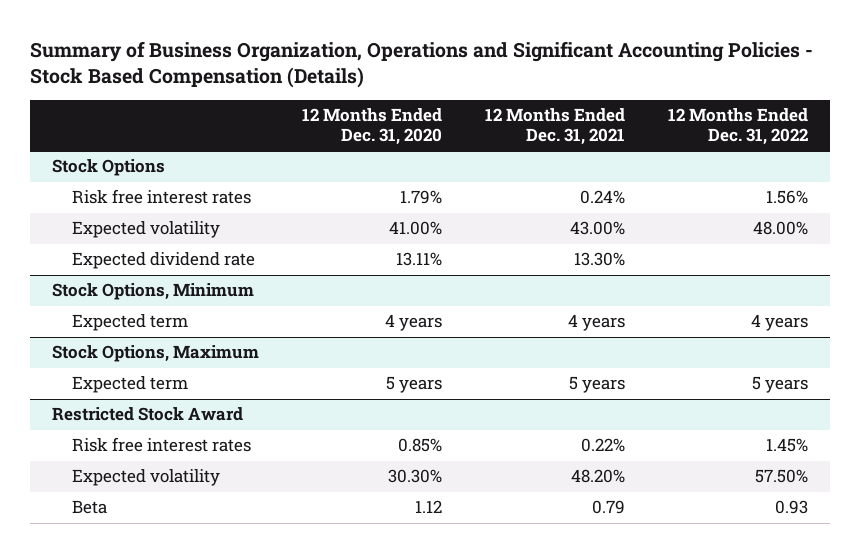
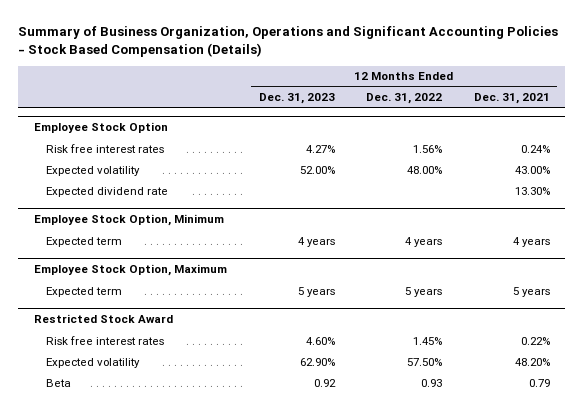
[302,108,443,145] 12 Months Ended Dec. 31, 2020 -> none
none -> [258,93,335,105] Dec. 31, 2023
[51,159,165,177] Stock Options -> [34,122,169,134] Employee Stock Option
[51,283,254,301] Stock Options, Minimum -> [34,214,225,227] Employee Stock Option, Minimum
[51,345,259,363] Stock Options, Maximum -> [34,264,228,277] Employee Stock Option, Maximum

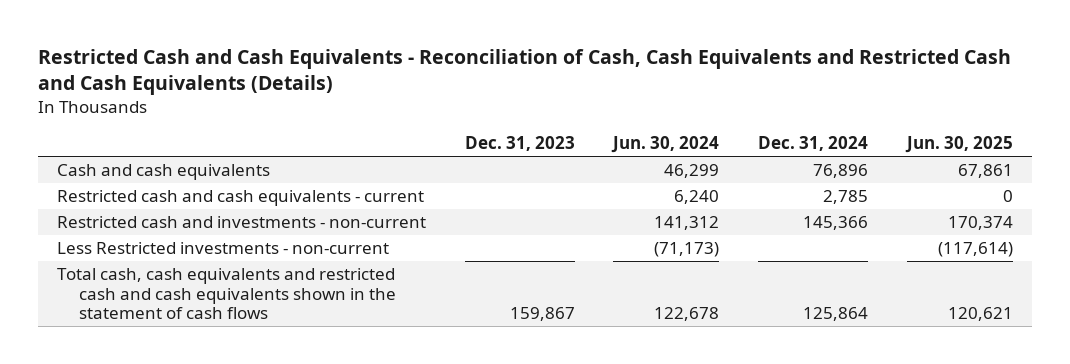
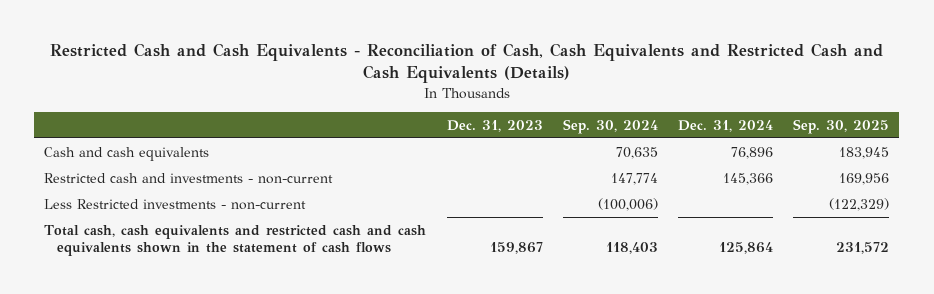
[611,136,720,154] Jun. 30, 2024 -> none
[904,136,1013,154] Jun. 30, 2025 -> none
none -> [562,118,658,134] Sep. 30, 2024
none -> [793,118,890,134] Sep. 30, 2025
[57,190,425,207] Restricted cash and cash equivalents - current -> none

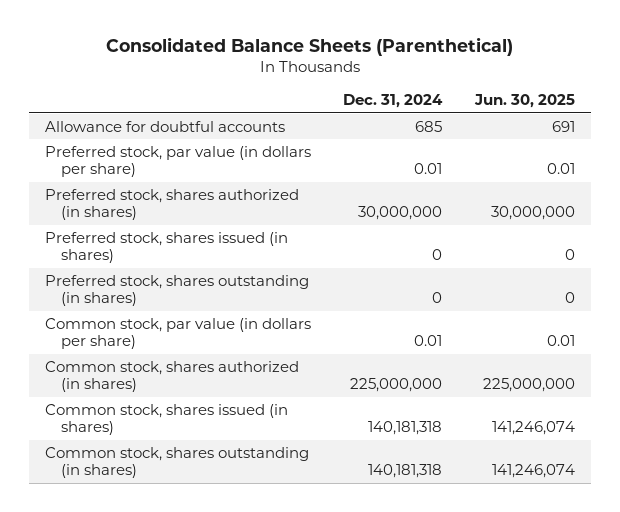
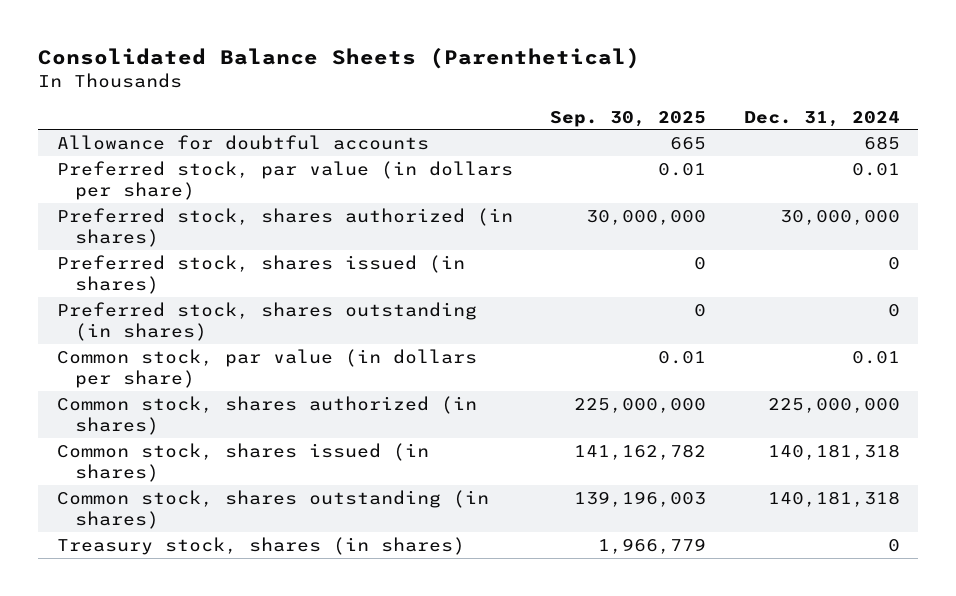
[473,94,575,109] Jun. 30, 2025 -> none
none -> [550,110,707,127] Sep. 30, 2025
none -> [56,536,465,555] Treasury stock, shares (in shares)

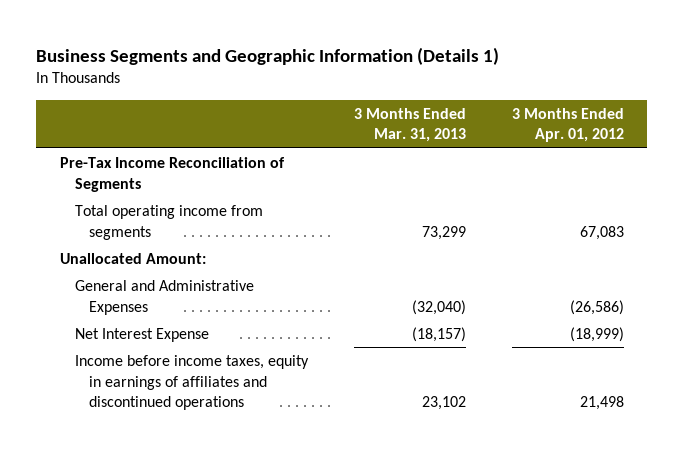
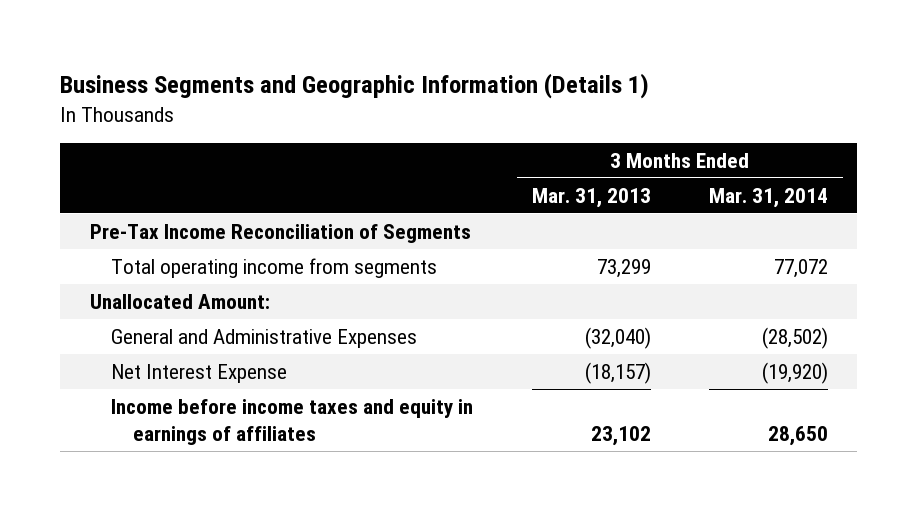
[512,107,625,143] 3 Months Ended Apr. 01, 2012 -> none
none -> [709,187,829,208] Mar. 31, 2014
[74,354,309,411] Income before income taxes, equity in earnings of affiliates and discontinued operations -> [111,398,474,445] Income before income taxes and equity in earnings of affiliates

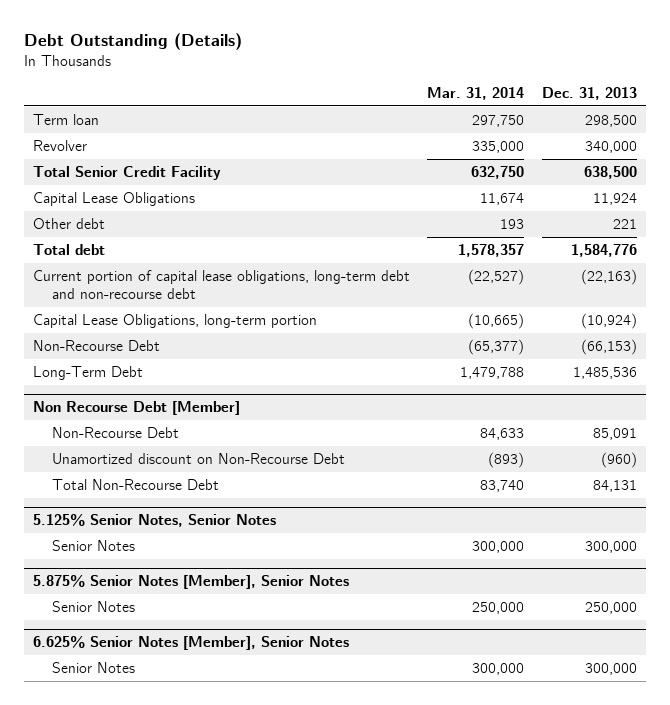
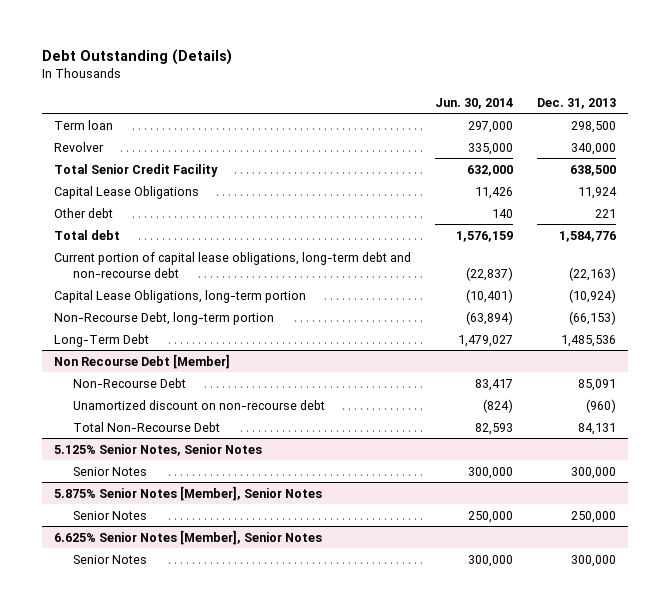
[427,86,525,100] Mar. 31, 2014 -> none
none -> [434,97,513,109] Jun. 30, 2014
[32,339,160,351] Non-Recourse Debt -> [53,311,274,325] Non-Recourse Debt, long-term portion
[52,452,346,464] Unamortized discount on Non-Recourse Debt -> [72,399,325,410] Unamortized discount on non-recourse debt

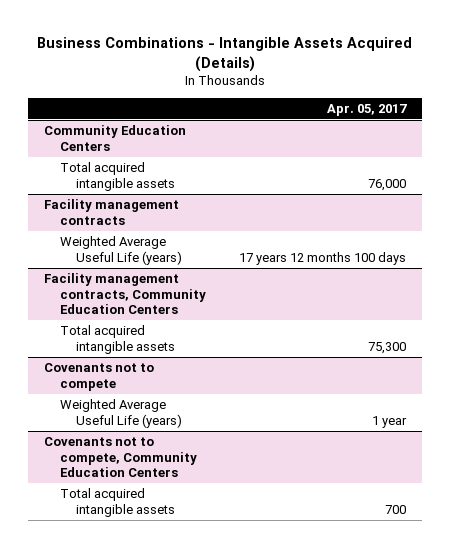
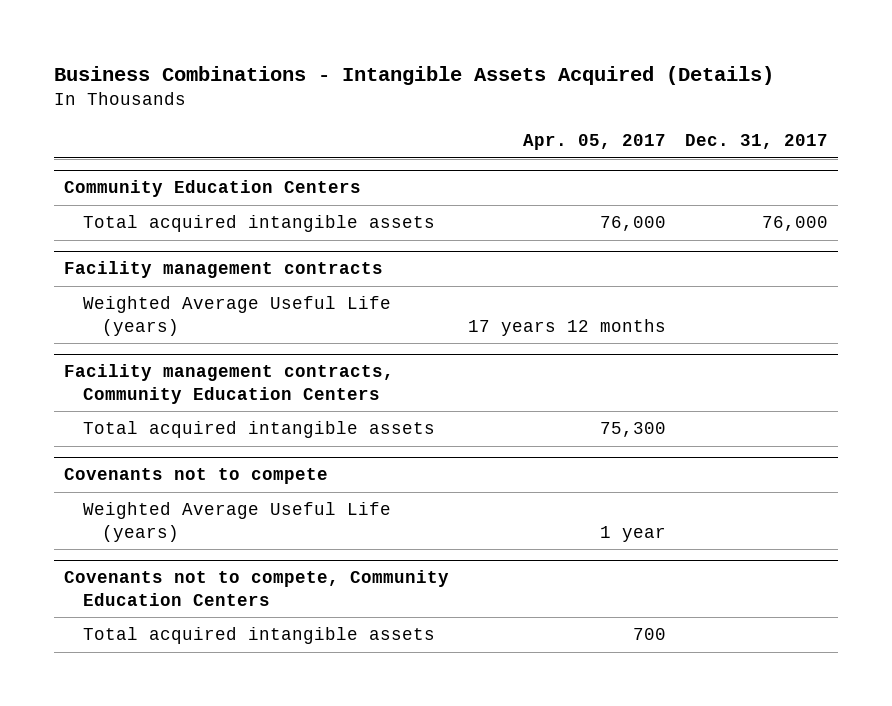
none -> [685,134,829,150] Dec. 31, 2017
[238,251,406,265] 17 years 12 months 100 days -> [467,318,666,336] 17 years 12 months

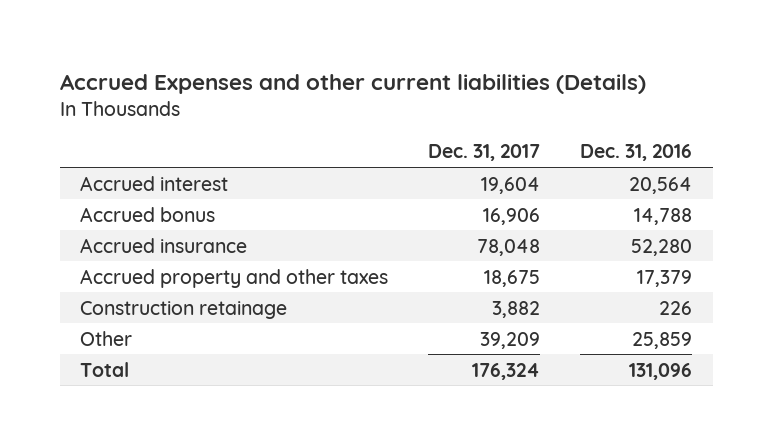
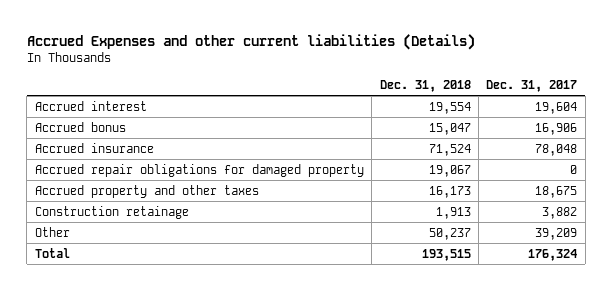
[580,144,693,162] Dec. 31, 2016 -> none
none -> [379,80,471,93] Dec. 31, 2018
none -> [34,163,364,177] Accrued repair obligations for damaged property

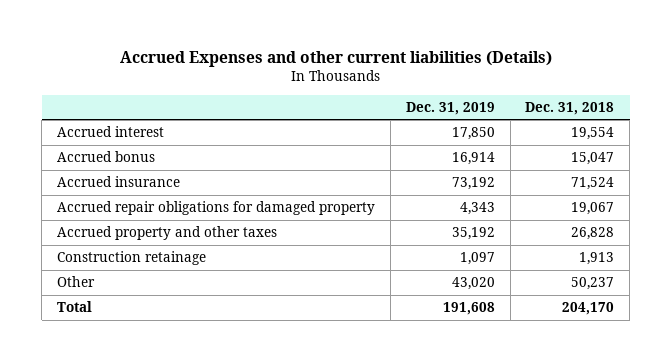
[486,80,578,93] Dec. 31, 2017 -> none
none -> [405,101,495,115] Dec. 31, 2019
[428,185,471,198] 16,173 -> [571,227,615,241] 26,828
[421,248,471,261] 193,515 -> [562,302,615,316] 204,170

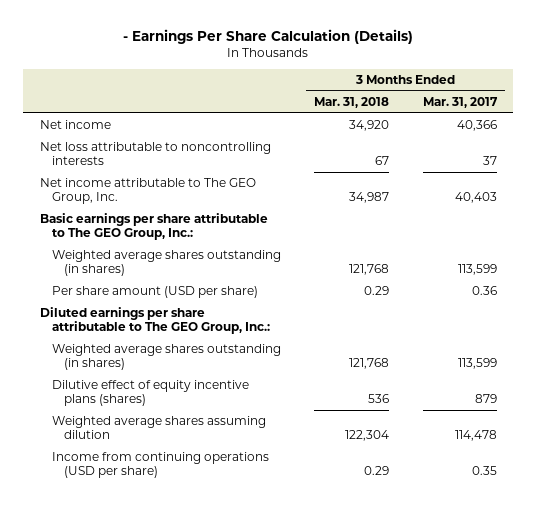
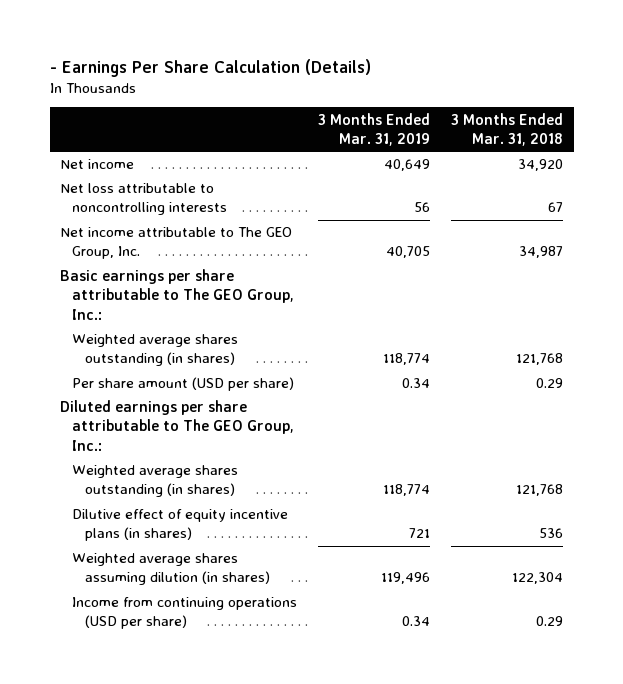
[422,97,498,109] Mar. 31, 2017 -> none
none -> [318,112,431,146] 3 Months Ended Mar. 31, 2019
[51,380,249,406] Dilutive effect of equity incentive plans (shares) -> [72,509,289,542] Dilutive effect of equity incentive plans (in shares)
[51,416,266,439] Weighted average shares assuming dilution -> [72,553,270,586] Weighted average shares assuming dilution (in shares)

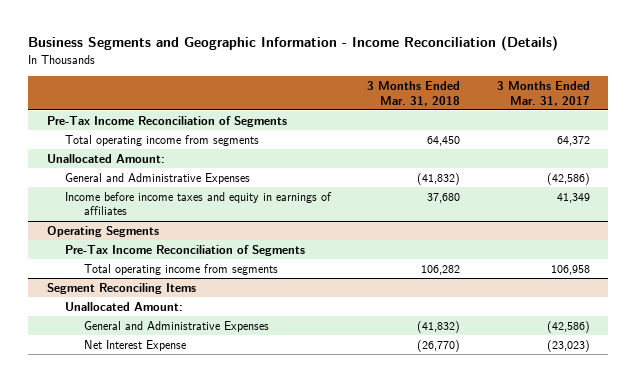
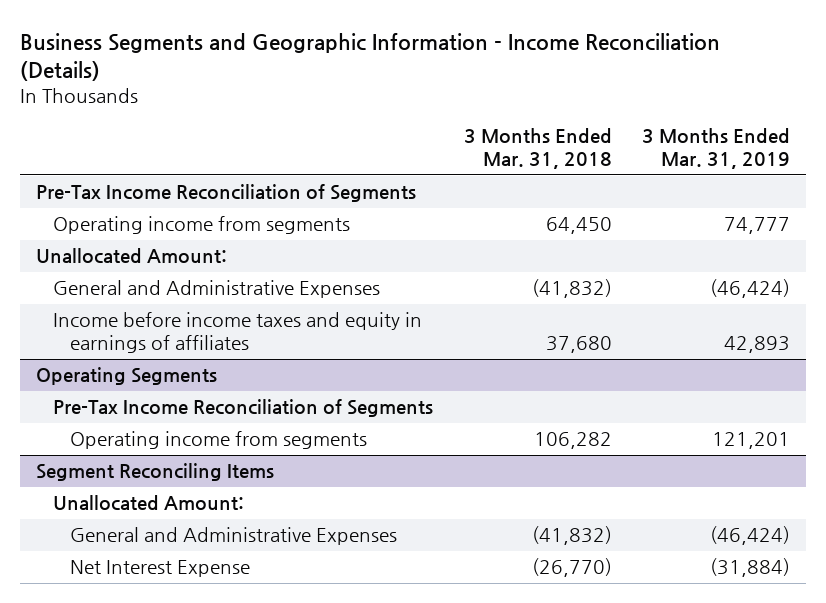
[496,81,590,106] 3 Months Ended Mar. 31, 2017 -> none
none -> [642,128,791,169] 3 Months Ended Mar. 31, 2019
[65,134,260,146] Total operating income from segments -> [52,216,350,235] Operating income from segments
[83,263,278,275] Total operating income from segments -> [69,431,367,450] Operating income from segments

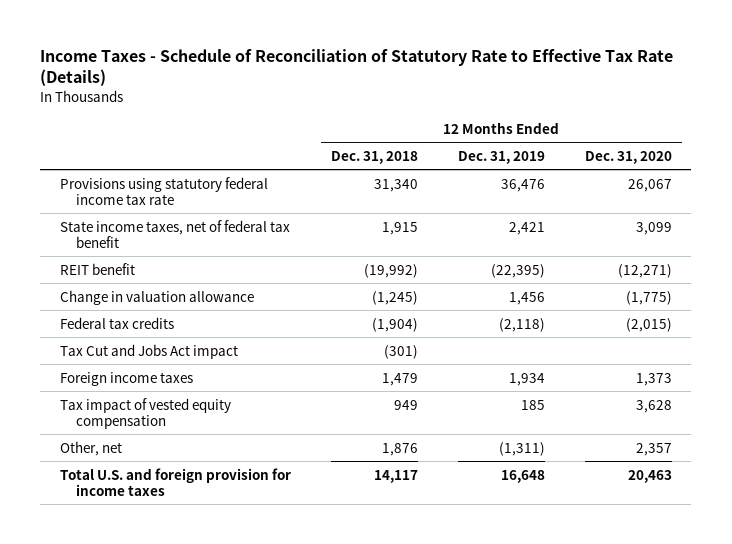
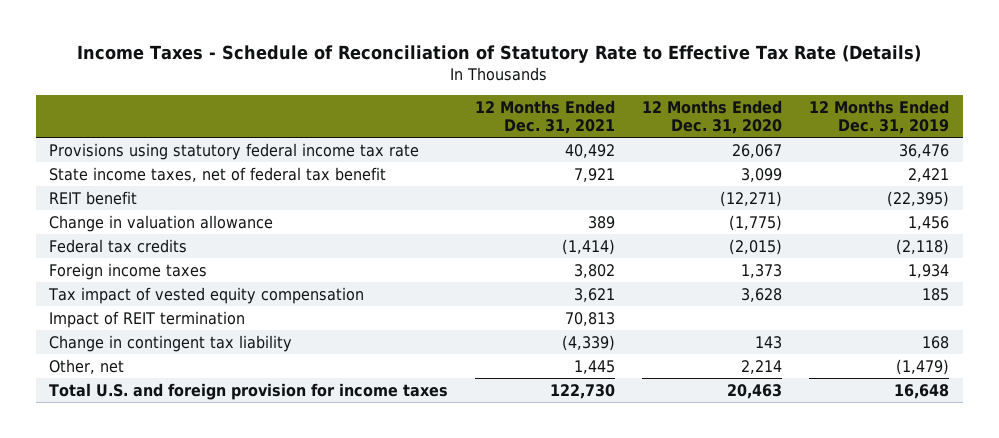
[331,150,419,164] Dec. 31, 2018 -> none
none -> [475,99,616,134] 12 Months Ended Dec. 31, 2021
[60,343,239,359] Tax Cut and Jobs Act impact -> none
none -> [49,310,246,328] Impact of REIT termination
none -> [49,334,293,352] Change in contingent tax liability
[498,441,545,456] (1,311) -> [896,358,950,375] (1,479)
[635,442,672,456] 2,357 -> [741,359,783,374] 2,214

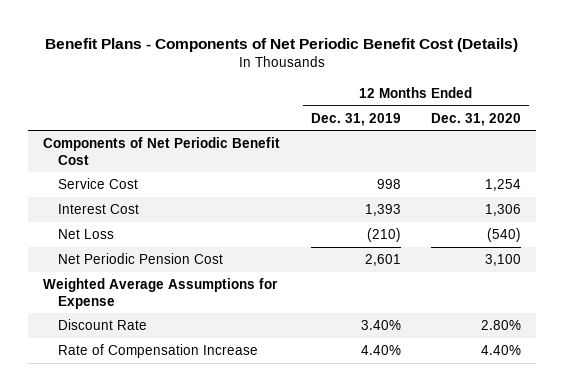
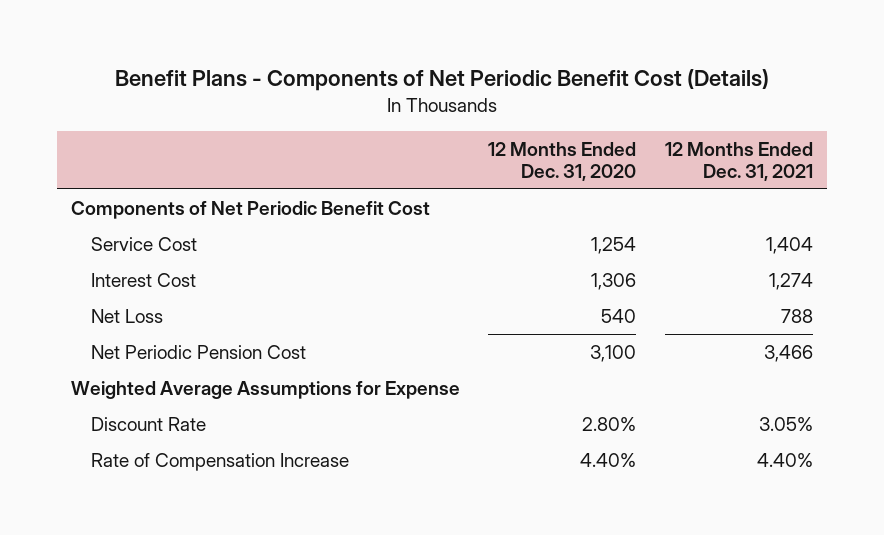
[310,112,401,126] Dec. 31, 2019 -> none
none -> [664,142,813,182] 12 Months Ended Dec. 31, 2021
[487,228,522,243] (540) -> [601,308,637,323] 540

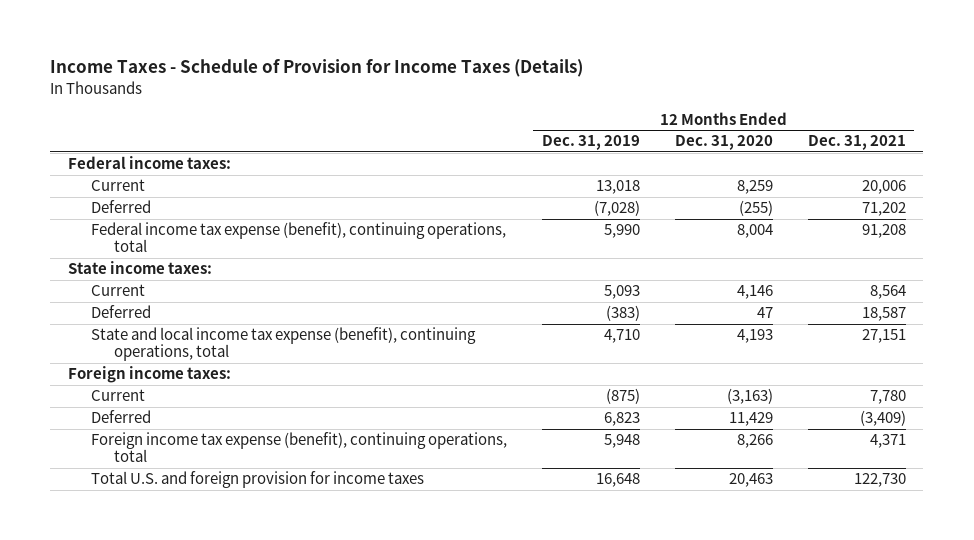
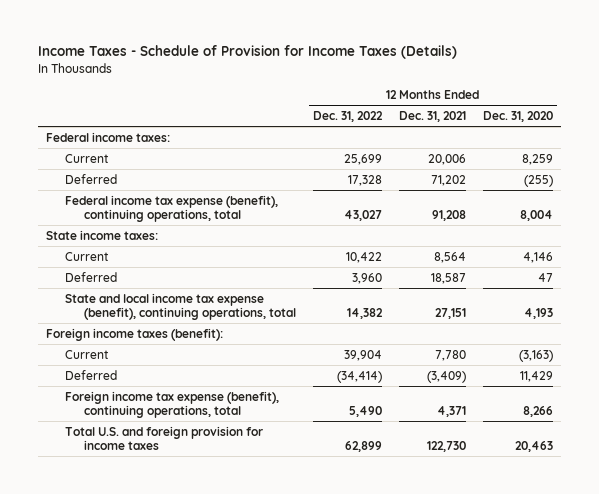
[541,135,640,151] Dec. 31, 2019 -> none
none -> [313,111,384,123] Dec. 31, 2022
[67,366,231,384] Foreign income taxes: -> [46,327,224,341] Foreign income taxes (benefit):

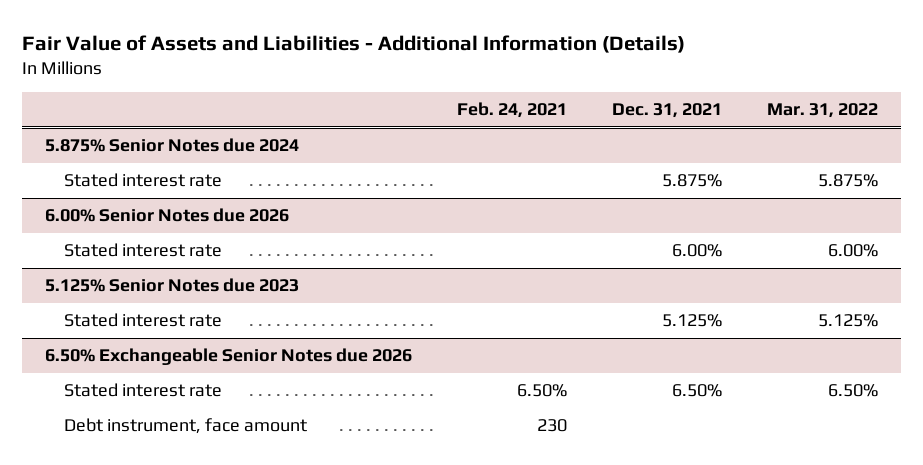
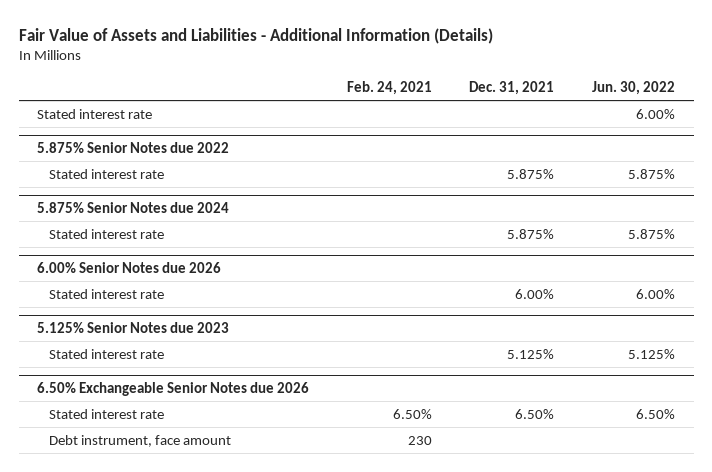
[767,103,879,119] Mar. 31, 2022 -> none
none -> [591,80,675,95] Jun. 30, 2022
none -> [37,108,153,119] Stated interest rate
none -> [37,142,230,154] 5.875% Senior Notes due 2022
none -> [49,168,165,179] Stated interest rate

